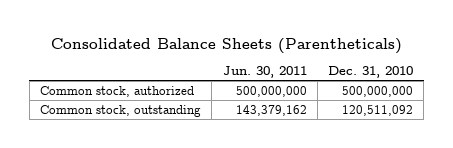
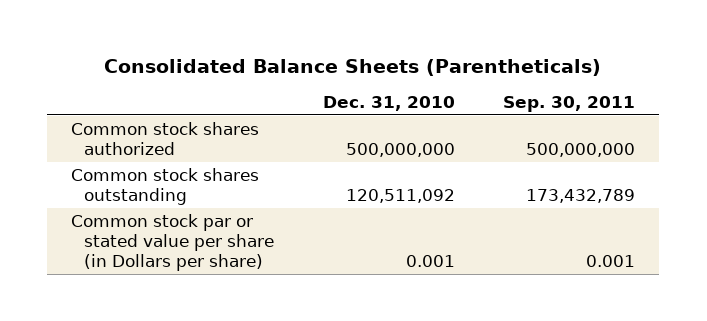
[222,66,307,79] Jun. 30, 2011 -> none
none -> [503,95,636,112] Sep. 30, 2011
[40,85,195,97] Common stock, authorized -> [71,121,260,155] Common stock shares authorized
[40,104,202,117] Common stock, outstanding -> [71,167,260,205] Common stock shares outstanding
none -> [71,213,275,272] Common stock par or stated value per share (in Dollars per share)

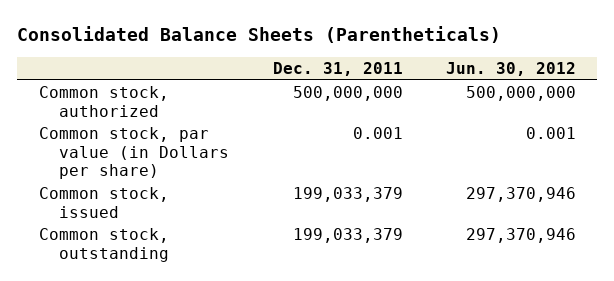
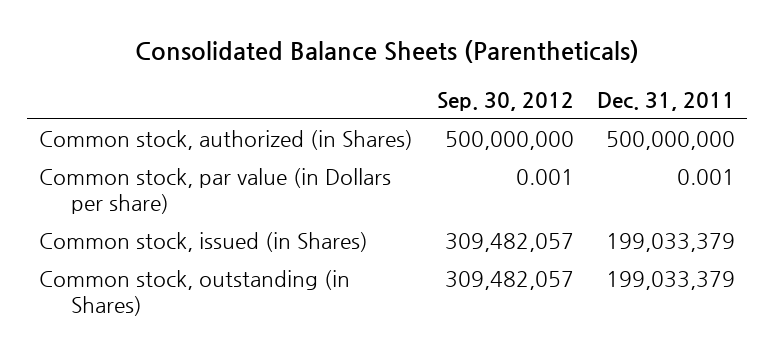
[445,62,576,77] Jun. 30, 2012 -> none
none -> [436,91,574,111] Sep. 30, 2012
[38,86,169,117] Common stock, authorized -> [39,130,414,151] Common stock, authorized (in Shares)
[38,187,169,218] Common stock, issued -> [39,232,369,253] Common stock, issued (in Shares)
[38,228,170,262] Common stock, outstanding -> [39,270,351,317] Common stock, outstanding (in Shares)

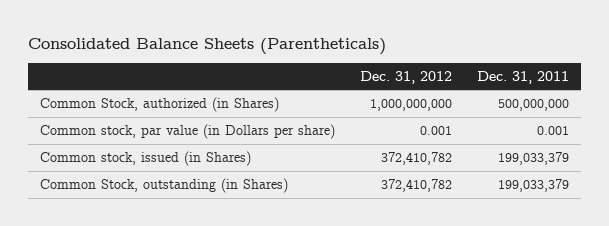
[436,91,574,111] Sep. 30, 2012 -> none
none -> [360,70,453,84] Dec. 31, 2012
[39,130,414,151] Common stock, authorized (in Shares) -> [40,97,280,113] Common Stock, authorized (in Shares)
[39,270,351,317] Common stock, outstanding (in Shares) -> [40,178,289,194] Common Stock, outstanding (in Shares)

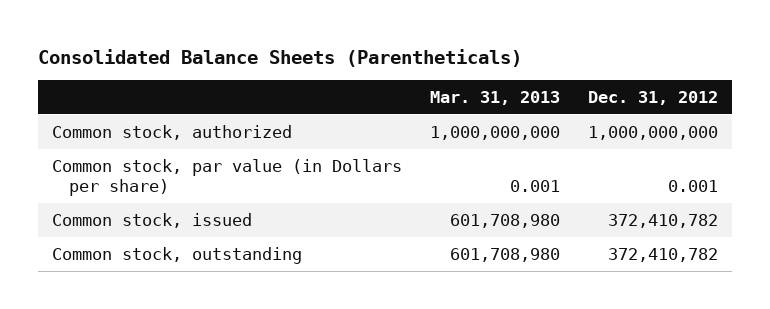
[476,70,569,84] Dec. 31, 2011 -> none
none -> [430,90,561,105] Mar. 31, 2013
[40,97,280,113] Common Stock, authorized (in Shares) -> [52,124,293,140] Common stock, authorized
[40,151,252,167] Common stock, issued (in Shares) -> [52,212,253,228] Common stock, issued
[40,178,289,194] Common Stock, outstanding (in Shares) -> [52,246,303,264] Common stock, outstanding

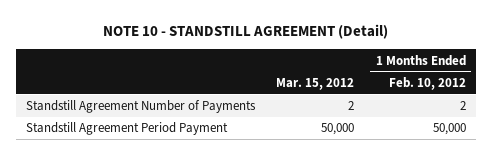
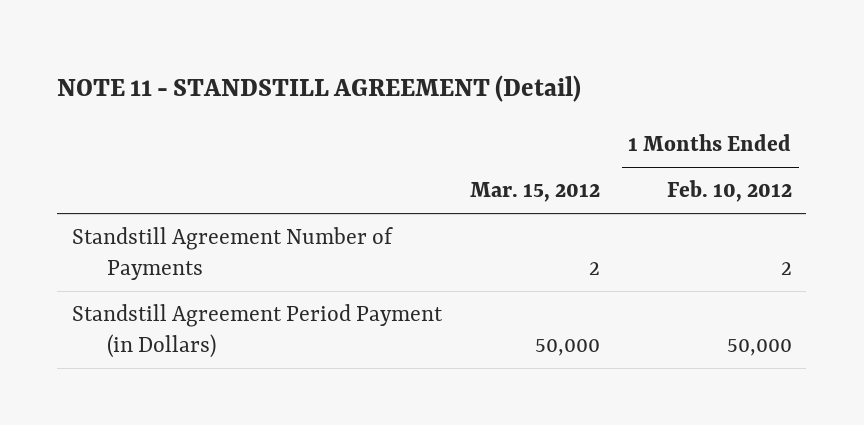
[102,24,388,40] NOTE 10 - STANDSTILL AGREEMENT (Detail) -> [57,75,582,103] NOTE 11 - STANDSTILL AGREEMENT (Detail)
[26,122,229,136] Standstill Agreement Period Payment -> [71,304,443,359] Standstill Agreement Period Payment (in Dollars)

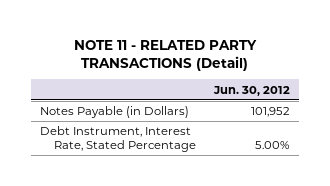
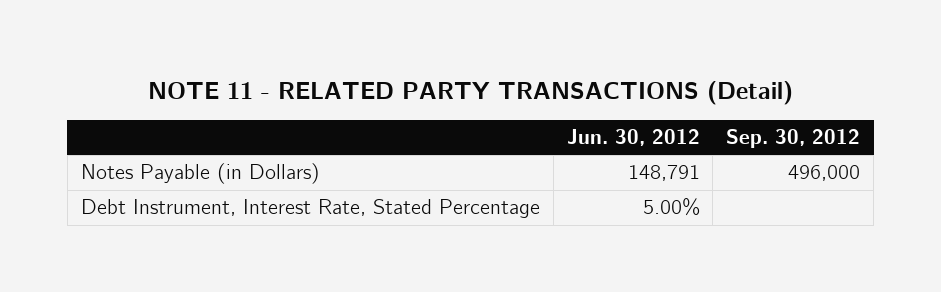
none -> [726,129,861,149] Sep. 30, 2012
[250,107,290,118] 101,952 -> [627,165,700,182] 148,791

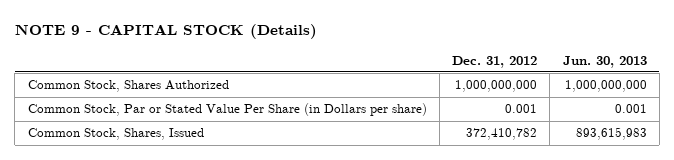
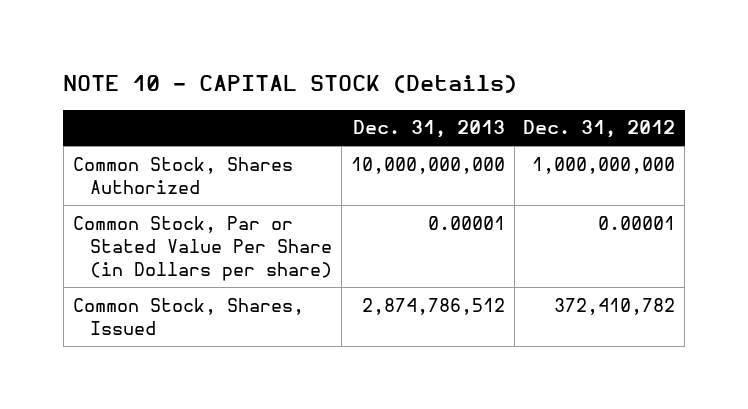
[14,24,317,40] NOTE 9 - CAPITAL STOCK (Details) -> [63,75,518,94] NOTE 10 - CAPITAL STOCK (Details)
[562,55,647,68] Jun. 30, 2013 -> none
none -> [352,120,505,139] Dec. 31, 2013
[505,104,538,114] 0.001 -> [598,215,676,230] 0.00001

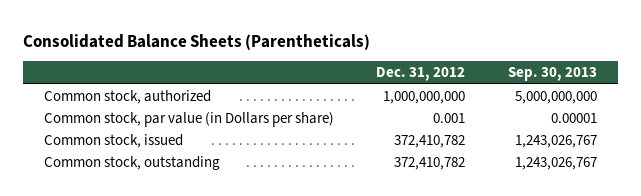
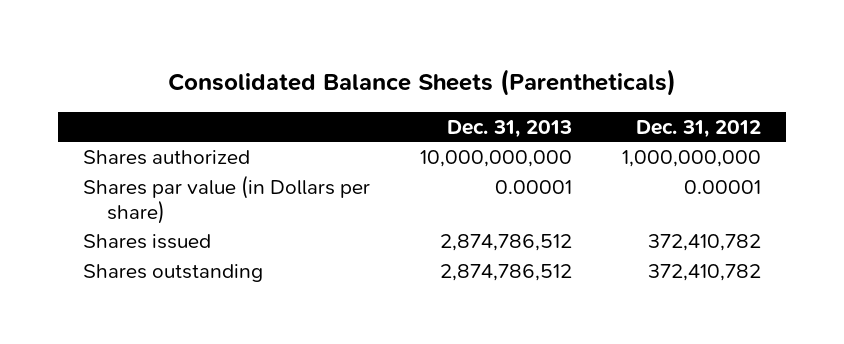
[507,67,597,82] Sep. 30, 2013 -> none
none -> [447,119,573,138] Dec. 31, 2013
[44,90,212,105] Common stock, authorized -> [82,150,250,166] Shares authorized
[44,112,335,128] Common stock, par value (in Dollars per share) -> [82,175,370,224] Shares par value (in Dollars per share)
[433,113,466,124] 0.001 -> [684,180,762,195] 0.00001
[44,134,184,149] Common stock, issued -> [82,234,211,250] Shares issued
[44,156,221,171] Common stock, outstanding -> [82,264,263,283] Shares outstanding

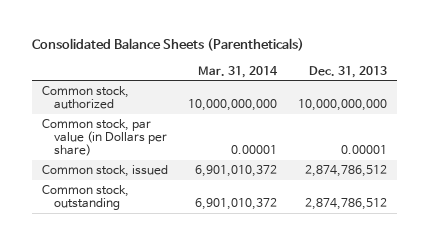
[636,119,762,138] Dec. 31, 2012 -> none
none -> [198,65,279,78] Mar. 31, 2014
[82,150,250,166] Shares authorized -> [41,85,129,109] Common stock, authorized
[82,175,370,224] Shares par value (in Dollars per share) -> [41,118,168,157] Common stock, par value (in Dollars per share)
[82,234,211,250] Shares issued -> [41,164,168,177] Common stock, issued
[82,264,263,283] Shares outstanding -> [41,184,129,210] Common stock, outstanding

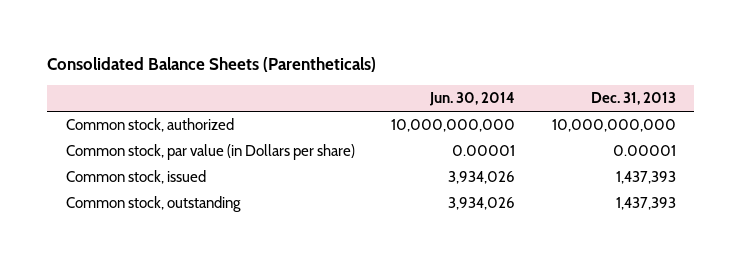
[198,65,279,78] Mar. 31, 2014 -> none
none -> [429,92,516,107] Jun. 30, 2014
[304,164,387,177] 2,874,786,512 -> [615,171,676,185] 1,437,393
[304,197,387,210] 2,874,786,512 -> [615,197,676,211] 1,437,393

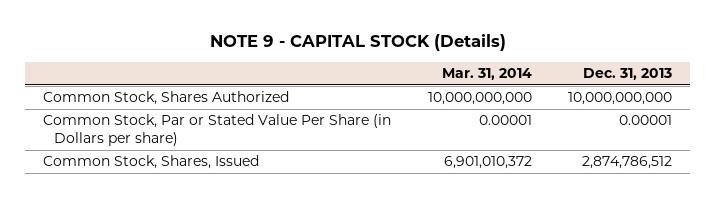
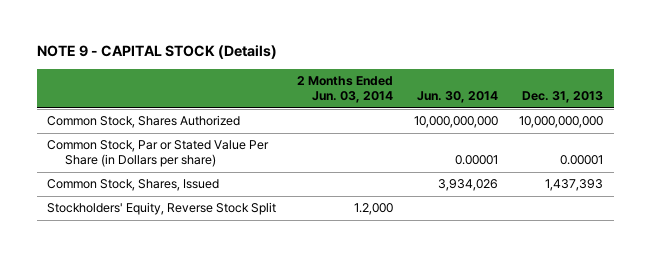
[441,68,532,81] Mar. 31, 2014 -> none
none -> [297,76,394,104] 2 Months Ended Jun. 03, 2014
none -> [417,91,499,104] Jun. 30, 2014
[581,156,672,170] 2,874,786,512 -> [545,179,604,192] 1,437,393
none -> [47,202,277,216] Stockholders' Equity, Reverse Stock Split

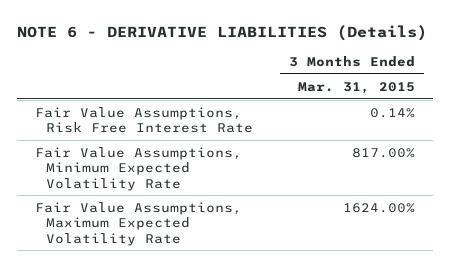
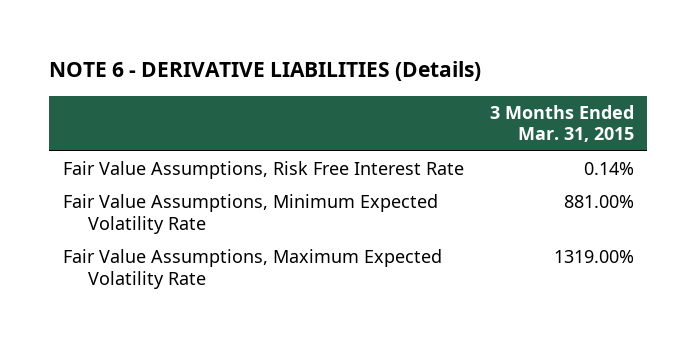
[351,147,415,158] 817.00% -> [564,195,635,209] 881.00%
[342,202,415,213] 1624.00% -> [554,250,635,264] 1319.00%

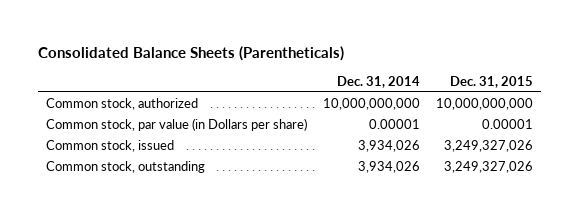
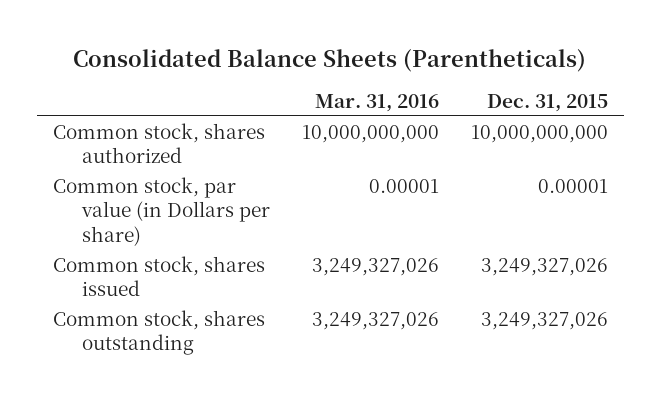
[337,75,421,88] Dec. 31, 2014 -> none
none -> [315,93,440,112] Mar. 31, 2016
[46,98,199,111] Common stock, authorized -> [52,122,265,164] Common stock, shares authorized
[46,140,175,153] Common stock, issued -> [52,255,265,297] Common stock, shares issued
[46,161,206,174] Common stock, outstanding -> [52,309,265,356] Common stock, shares outstanding

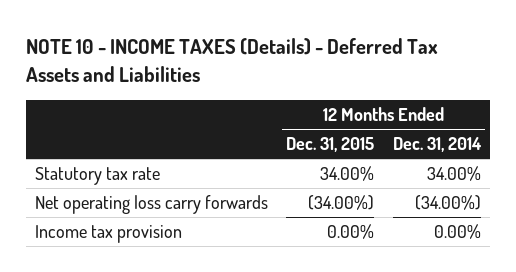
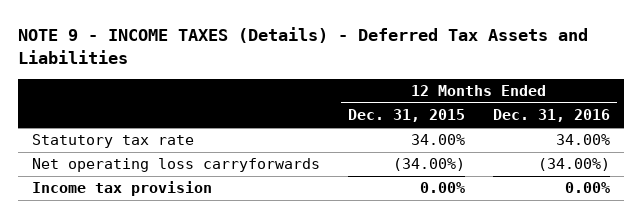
[26,38,439,83] NOTE 10 - INCOME TAXES (Details) - Deferred Tax Assets and Liabilities -> [17,26,588,64] NOTE 9 - INCOME TAXES (Details) - Deferred Tax Assets and Liabilities
[392,137,482,153] Dec. 31, 2014 -> none
none -> [493,109,611,123] Dec. 31, 2016
[35,195,269,215] Net operating loss carry forwards -> [32,158,321,173] Net operating loss carryforwards

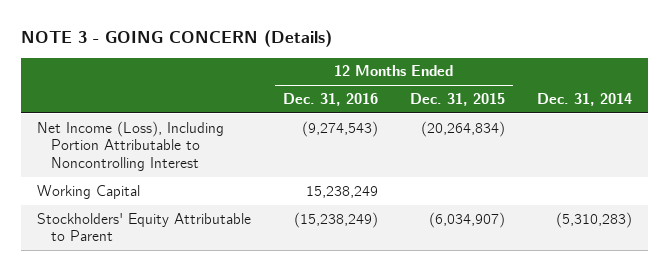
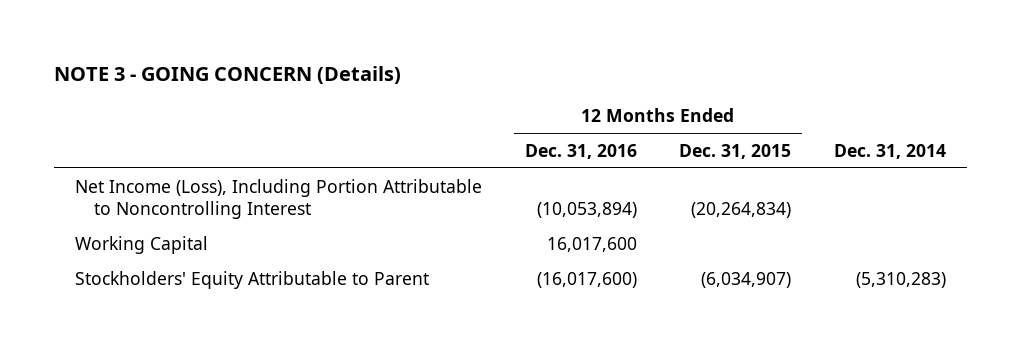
[301,120,378,137] (9,274,543) -> [536,201,637,218] (10,053,894)
[305,185,378,198] 15,238,249 -> [546,236,637,252] 16,017,600
[293,211,378,228] (15,238,249) -> [536,271,637,288] (16,017,600)

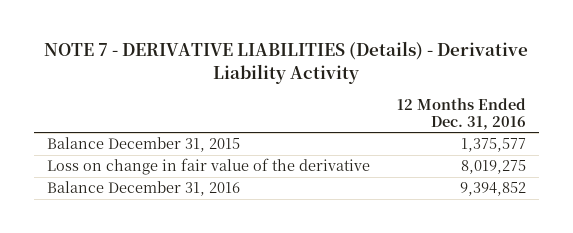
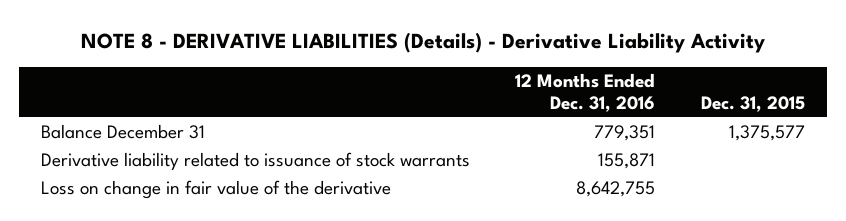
[44,41,529,84] NOTE 7 - DERIVATIVE LIABILITIES (Details) - Derivative Liability Activity -> [80,31,765,53] NOTE 8 - DERIVATIVE LIABILITIES (Details) - Derivative Liability Activity
none -> [700,95,805,112] Dec. 31, 2015
[47,181,241,197] Balance December 31, 2016 -> none
[47,137,241,153] Balance December 31, 2015 -> [41,124,206,140] Balance December 31
[460,138,526,153] 1,375,577 -> [594,125,656,142] 779,351
none -> [41,152,471,171] Derivative liability related to issuance of stock warrants
[460,160,526,175] 8,019,275 -> [576,181,656,198] 8,642,755

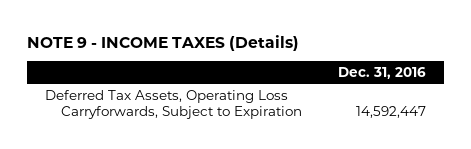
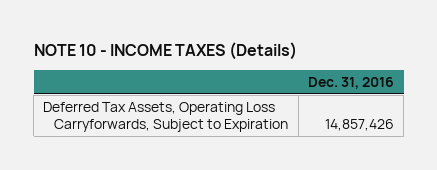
[26,34,299,51] NOTE 9 - INCOME TAXES (Details) -> [33,41,297,60] NOTE 10 - INCOME TAXES (Details)
[356,105,427,118] 14,592,447 -> [324,119,394,132] 14,857,426

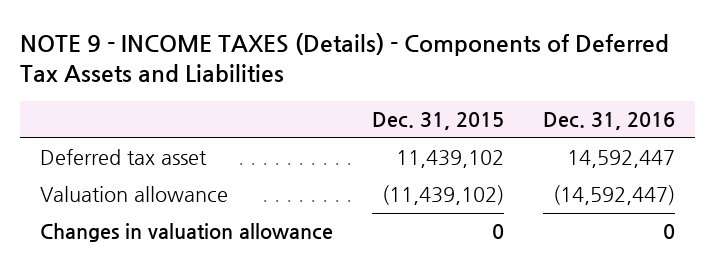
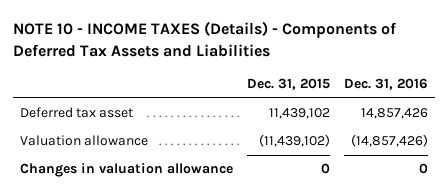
[20,32,670,83] NOTE 9 - INCOME TAXES (Details) - Components of Deferred Tax Assets and Liabilities -> [12,21,396,58] NOTE 10 - INCOME TAXES (Details) - Components of Deferred Tax Assets and Liabilities
[567,150,676,169] 14,592,447 -> [360,108,428,120] 14,857,426
[553,185,676,206] (14,592,447) -> [350,134,428,148] (14,857,426)

